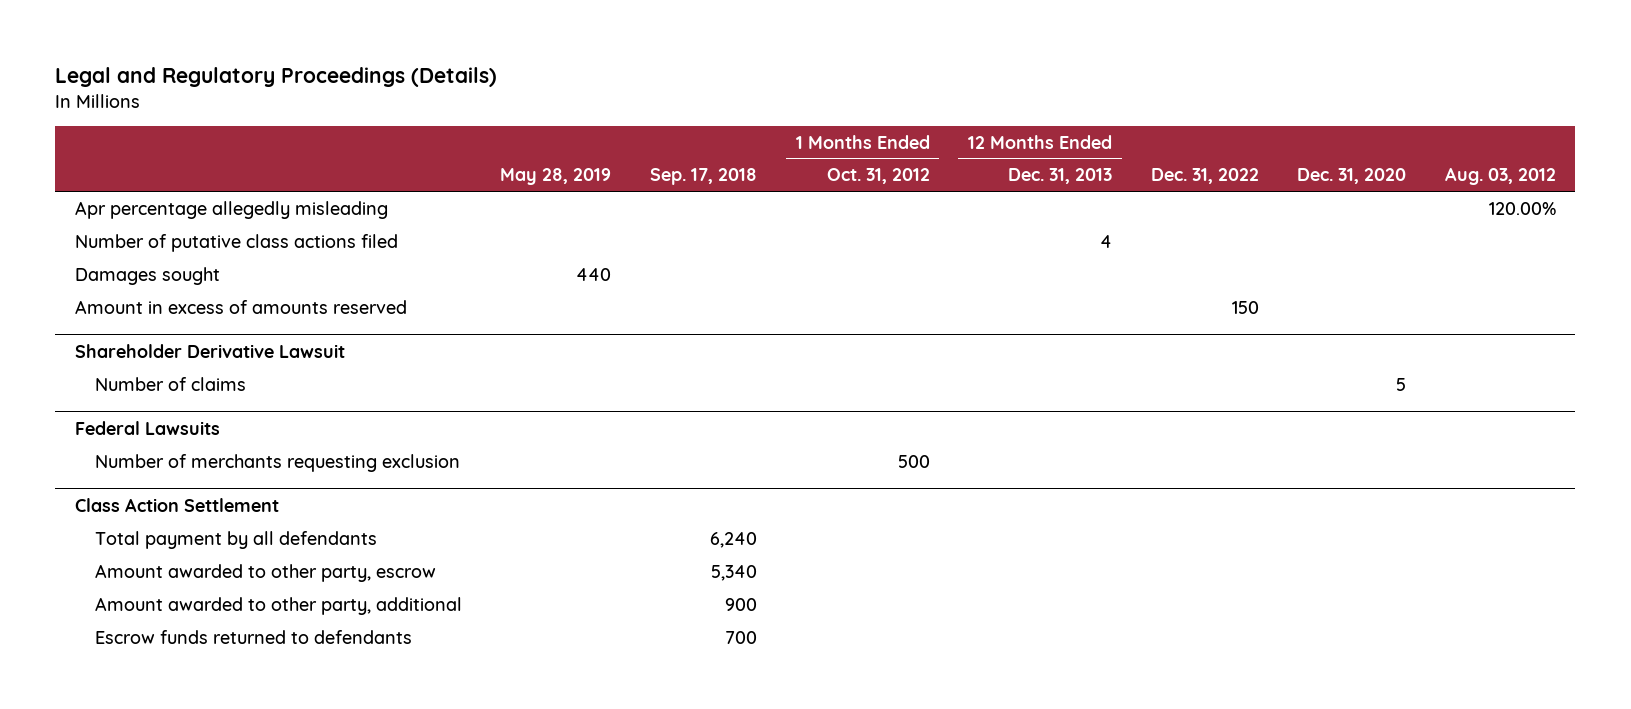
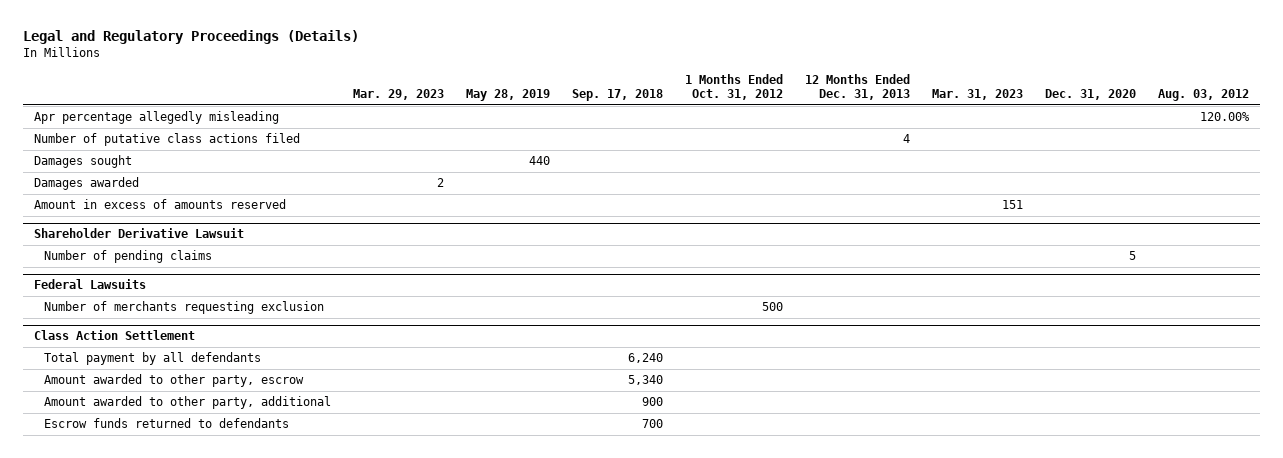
[1150,168,1259,185] Dec. 31, 2022 -> none
none -> [353,89,445,101] Mar. 29, 2023
none -> [931,89,1023,101] Mar. 31, 2023
none -> [34,177,140,191] Damages awarded
[94,376,246,391] Number of claims -> [44,250,213,264] Number of pending claims

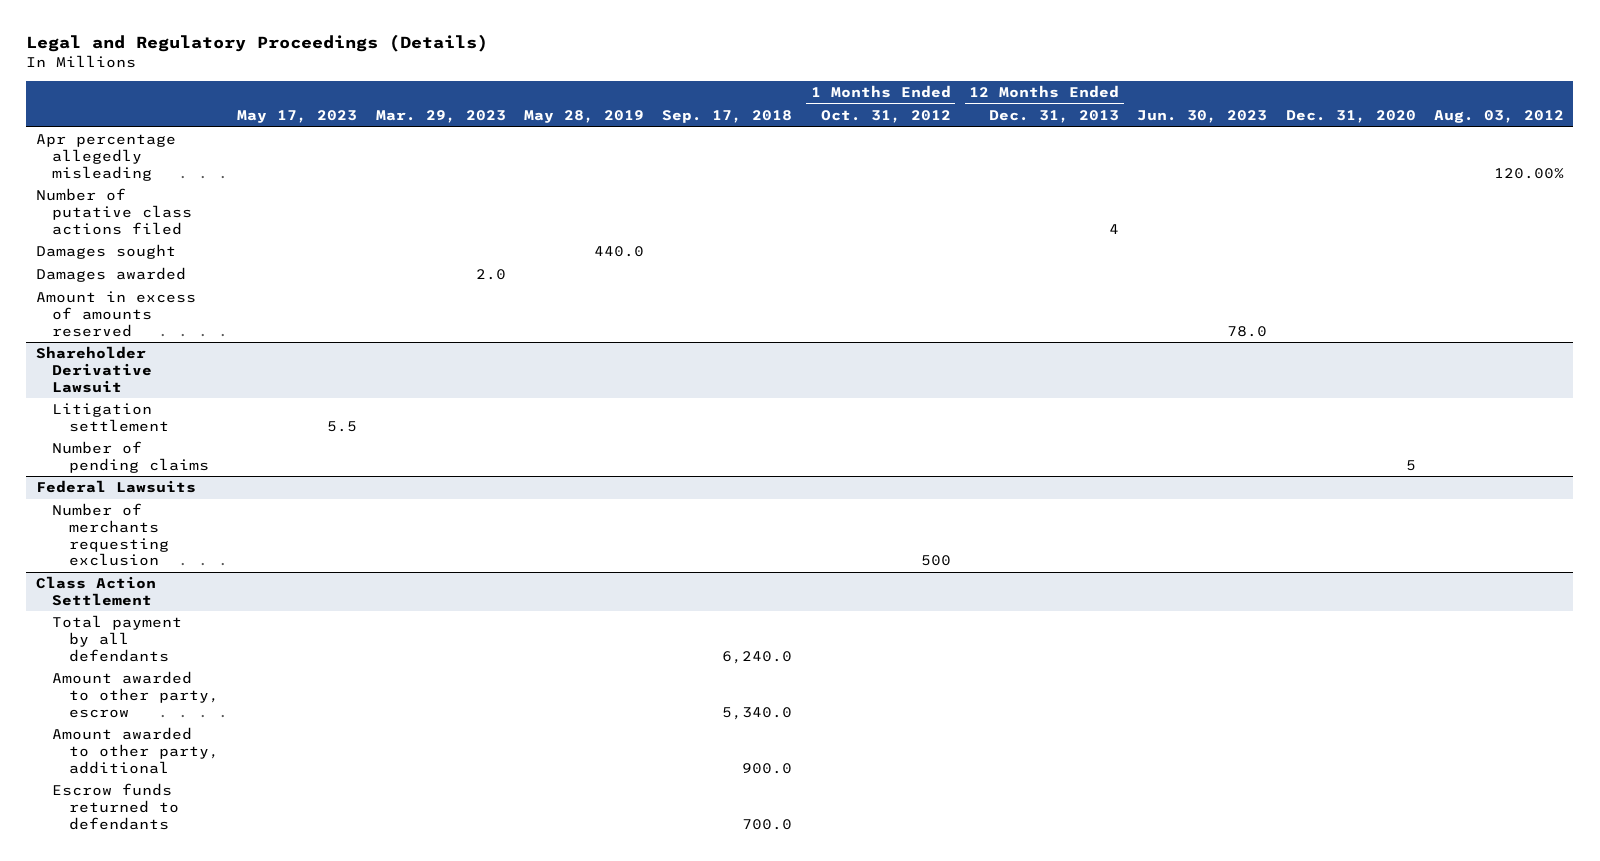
[931,89,1023,101] Mar. 31, 2023 -> none
none -> [237,110,358,124] May 17, 2023
none -> [1137,110,1268,124] Jun. 30, 2023
[529,156,551,166] 440 -> [594,246,645,258] 440.0
[437,178,445,188] 2 -> [475,269,506,281] 2.0
none -> [52,403,169,432] Litigation settlement
[627,353,663,364] 6,240 -> [722,650,793,664] 6,240.0
[627,375,663,386] 5,340 -> [722,706,793,720] 5,340.0
[641,397,663,407] 900 -> [742,762,793,774] 900.0
[641,419,663,429] 700 -> [742,818,793,830] 700.0

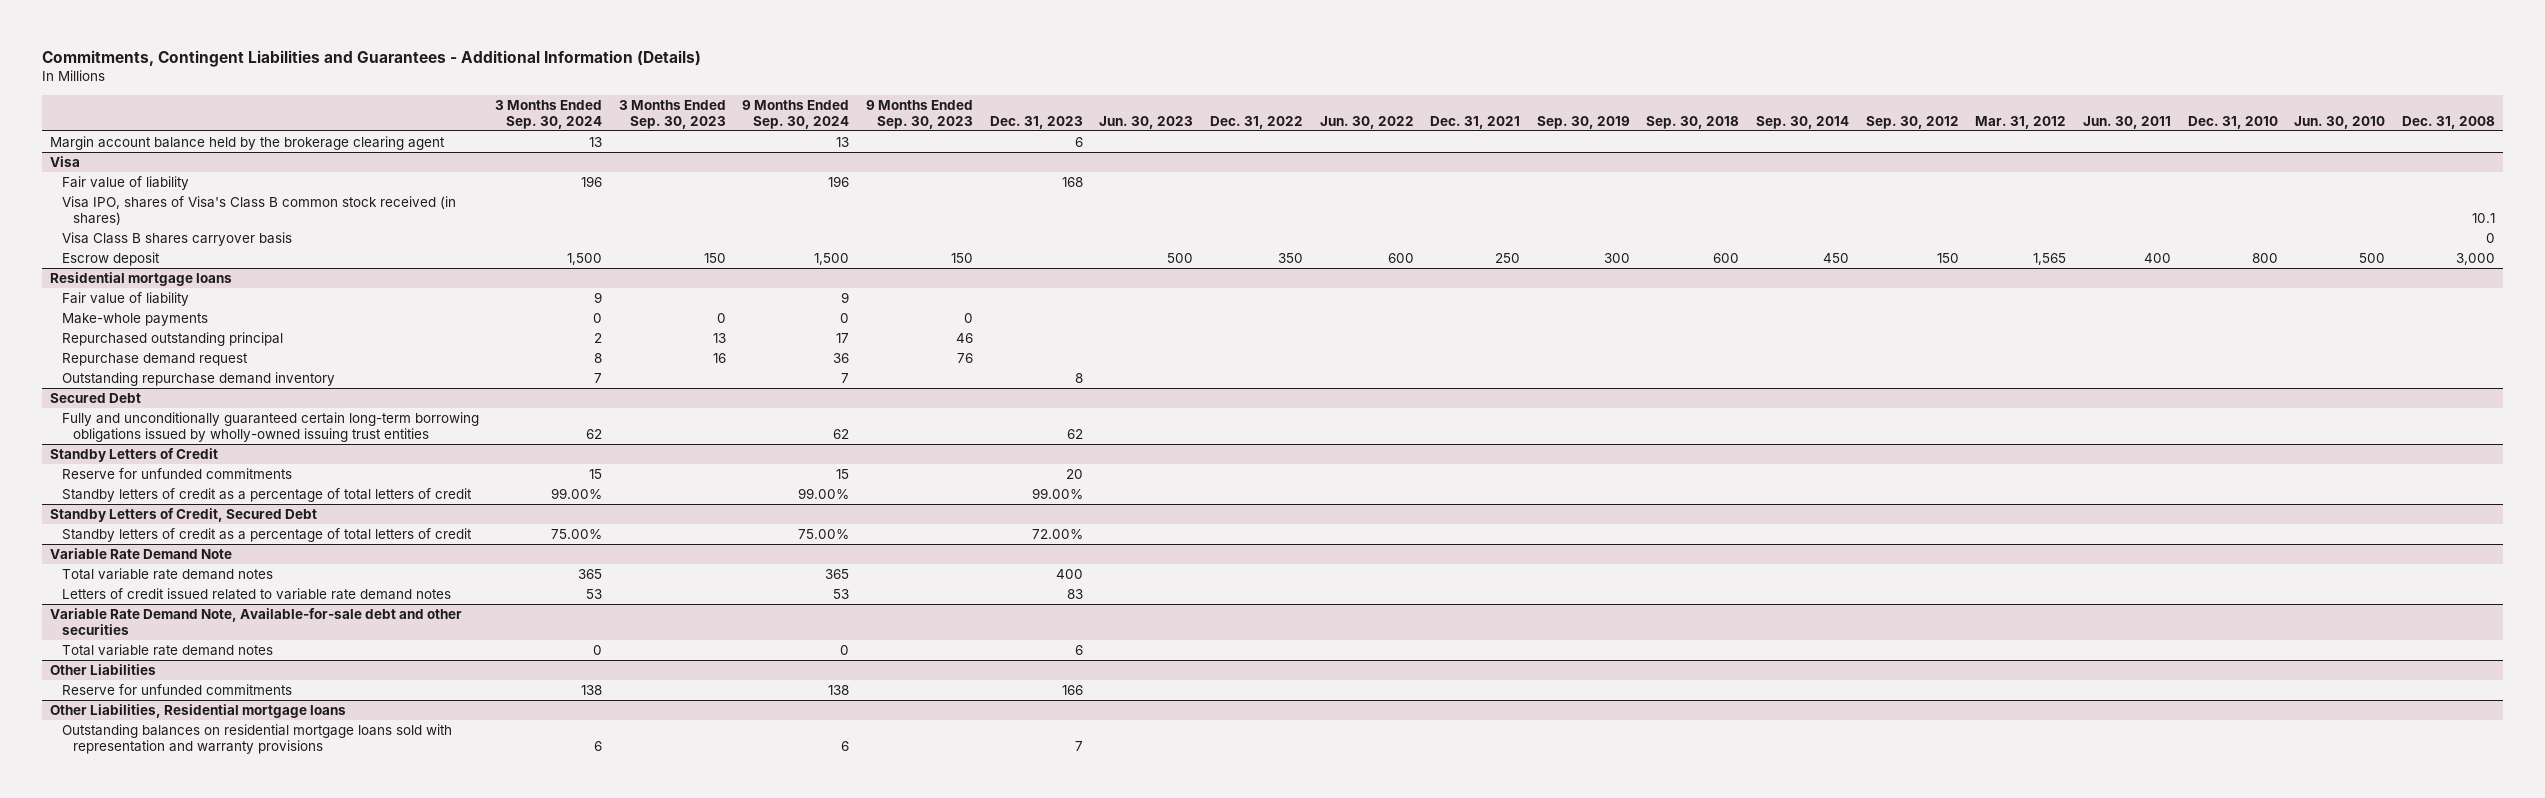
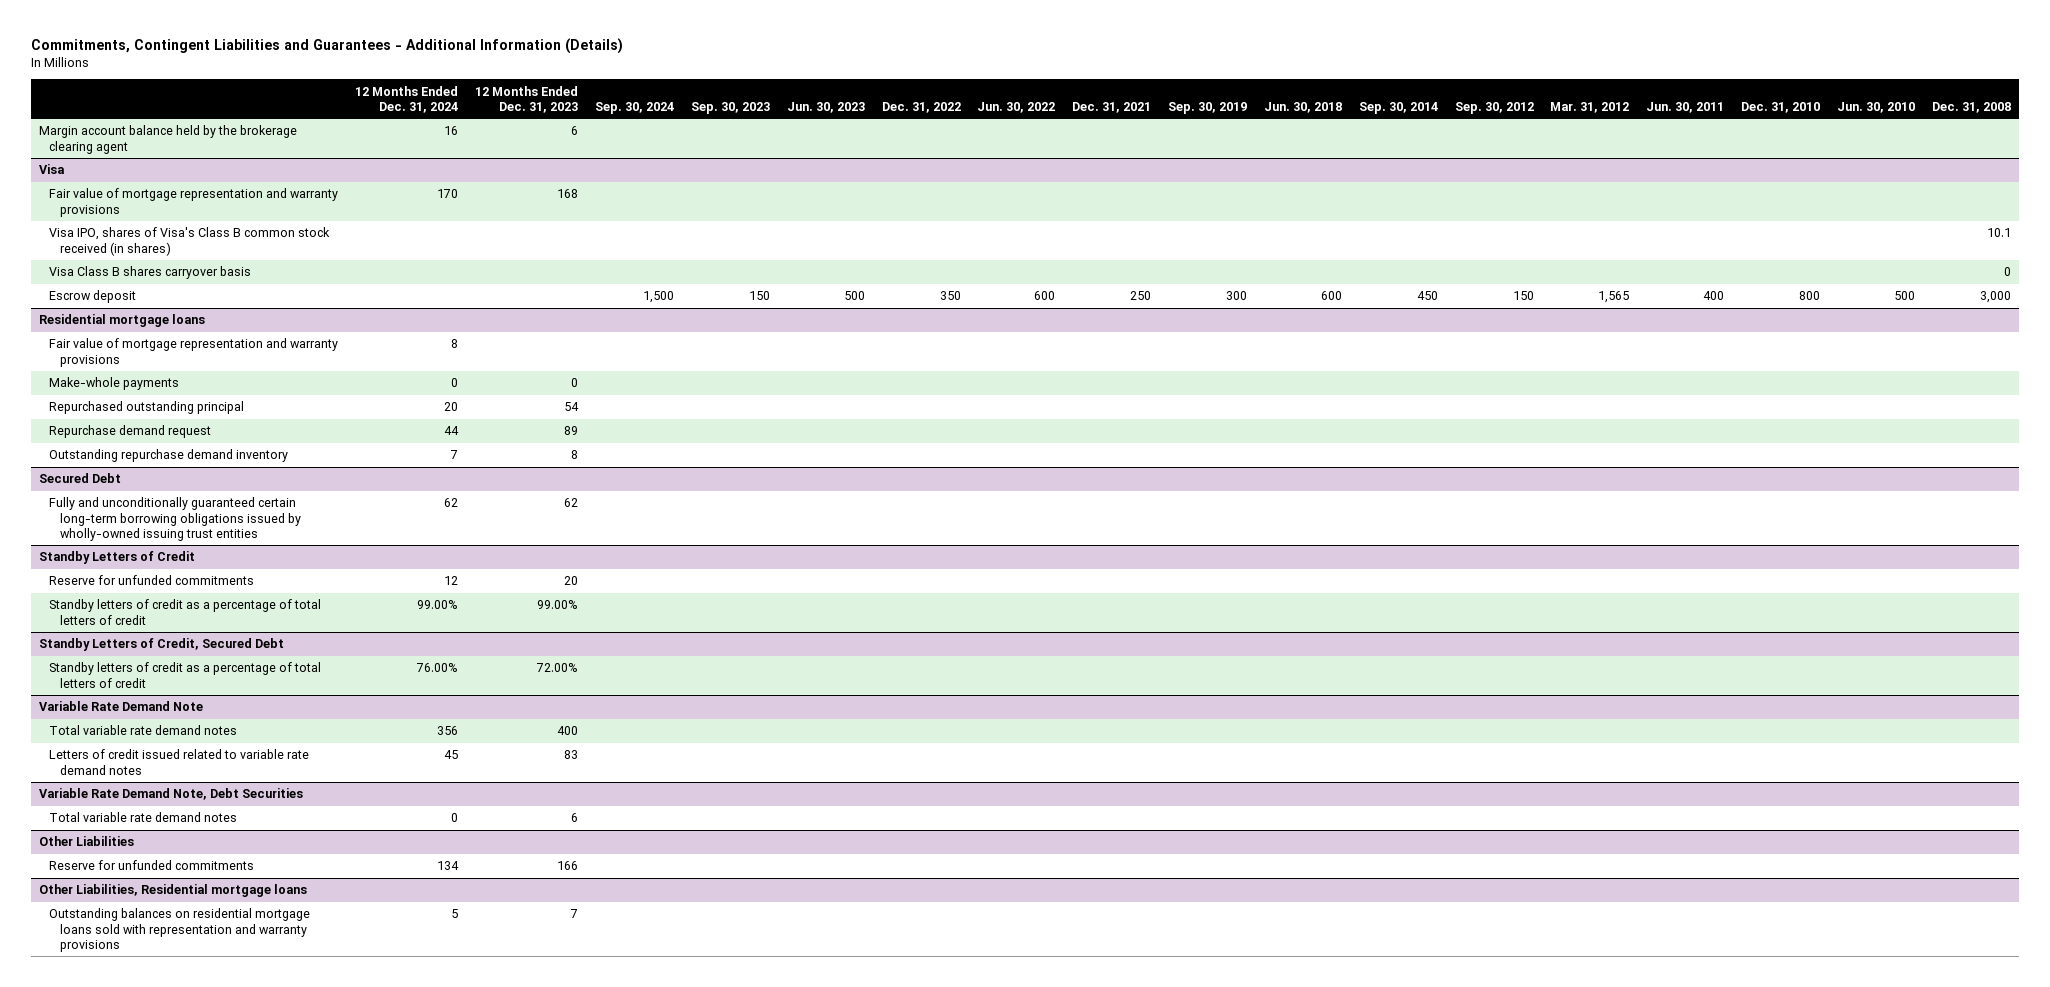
[495,99,603,129] 3 Months Ended Sep. 30, 2024 -> none
[618,99,726,129] 3 Months Ended Sep. 30, 2023 -> none
[742,99,850,129] 9 Months Ended Sep. 30, 2024 -> none
[866,99,974,129] 9 Months Ended Sep. 30, 2023 -> none
[989,115,1083,129] Dec. 31, 2023 -> none
[1646,115,1740,129] Sep. 30, 2018 -> none
none -> [355,85,459,113] 12 Months Ended Dec. 31, 2024
none -> [475,85,579,113] 12 Months Ended Dec. 31, 2023
none -> [595,101,675,114] Sep. 30, 2024
none -> [690,101,770,114] Sep. 30, 2023
none -> [1263,101,1342,113] Jun. 30, 2018
[61,175,189,190] Fair value of liability -> [49,188,339,217] Fair value of mortgage representation and warranty provisions
[61,291,189,306] Fair value of liability -> [49,338,339,367] Fair value of mortgage representation and warranty provisions
[49,607,462,635] Variable Rate Demand Note, Available-for-sale debt and other securities -> [39,788,304,801] Variable Rate Demand Note, Debt Securities

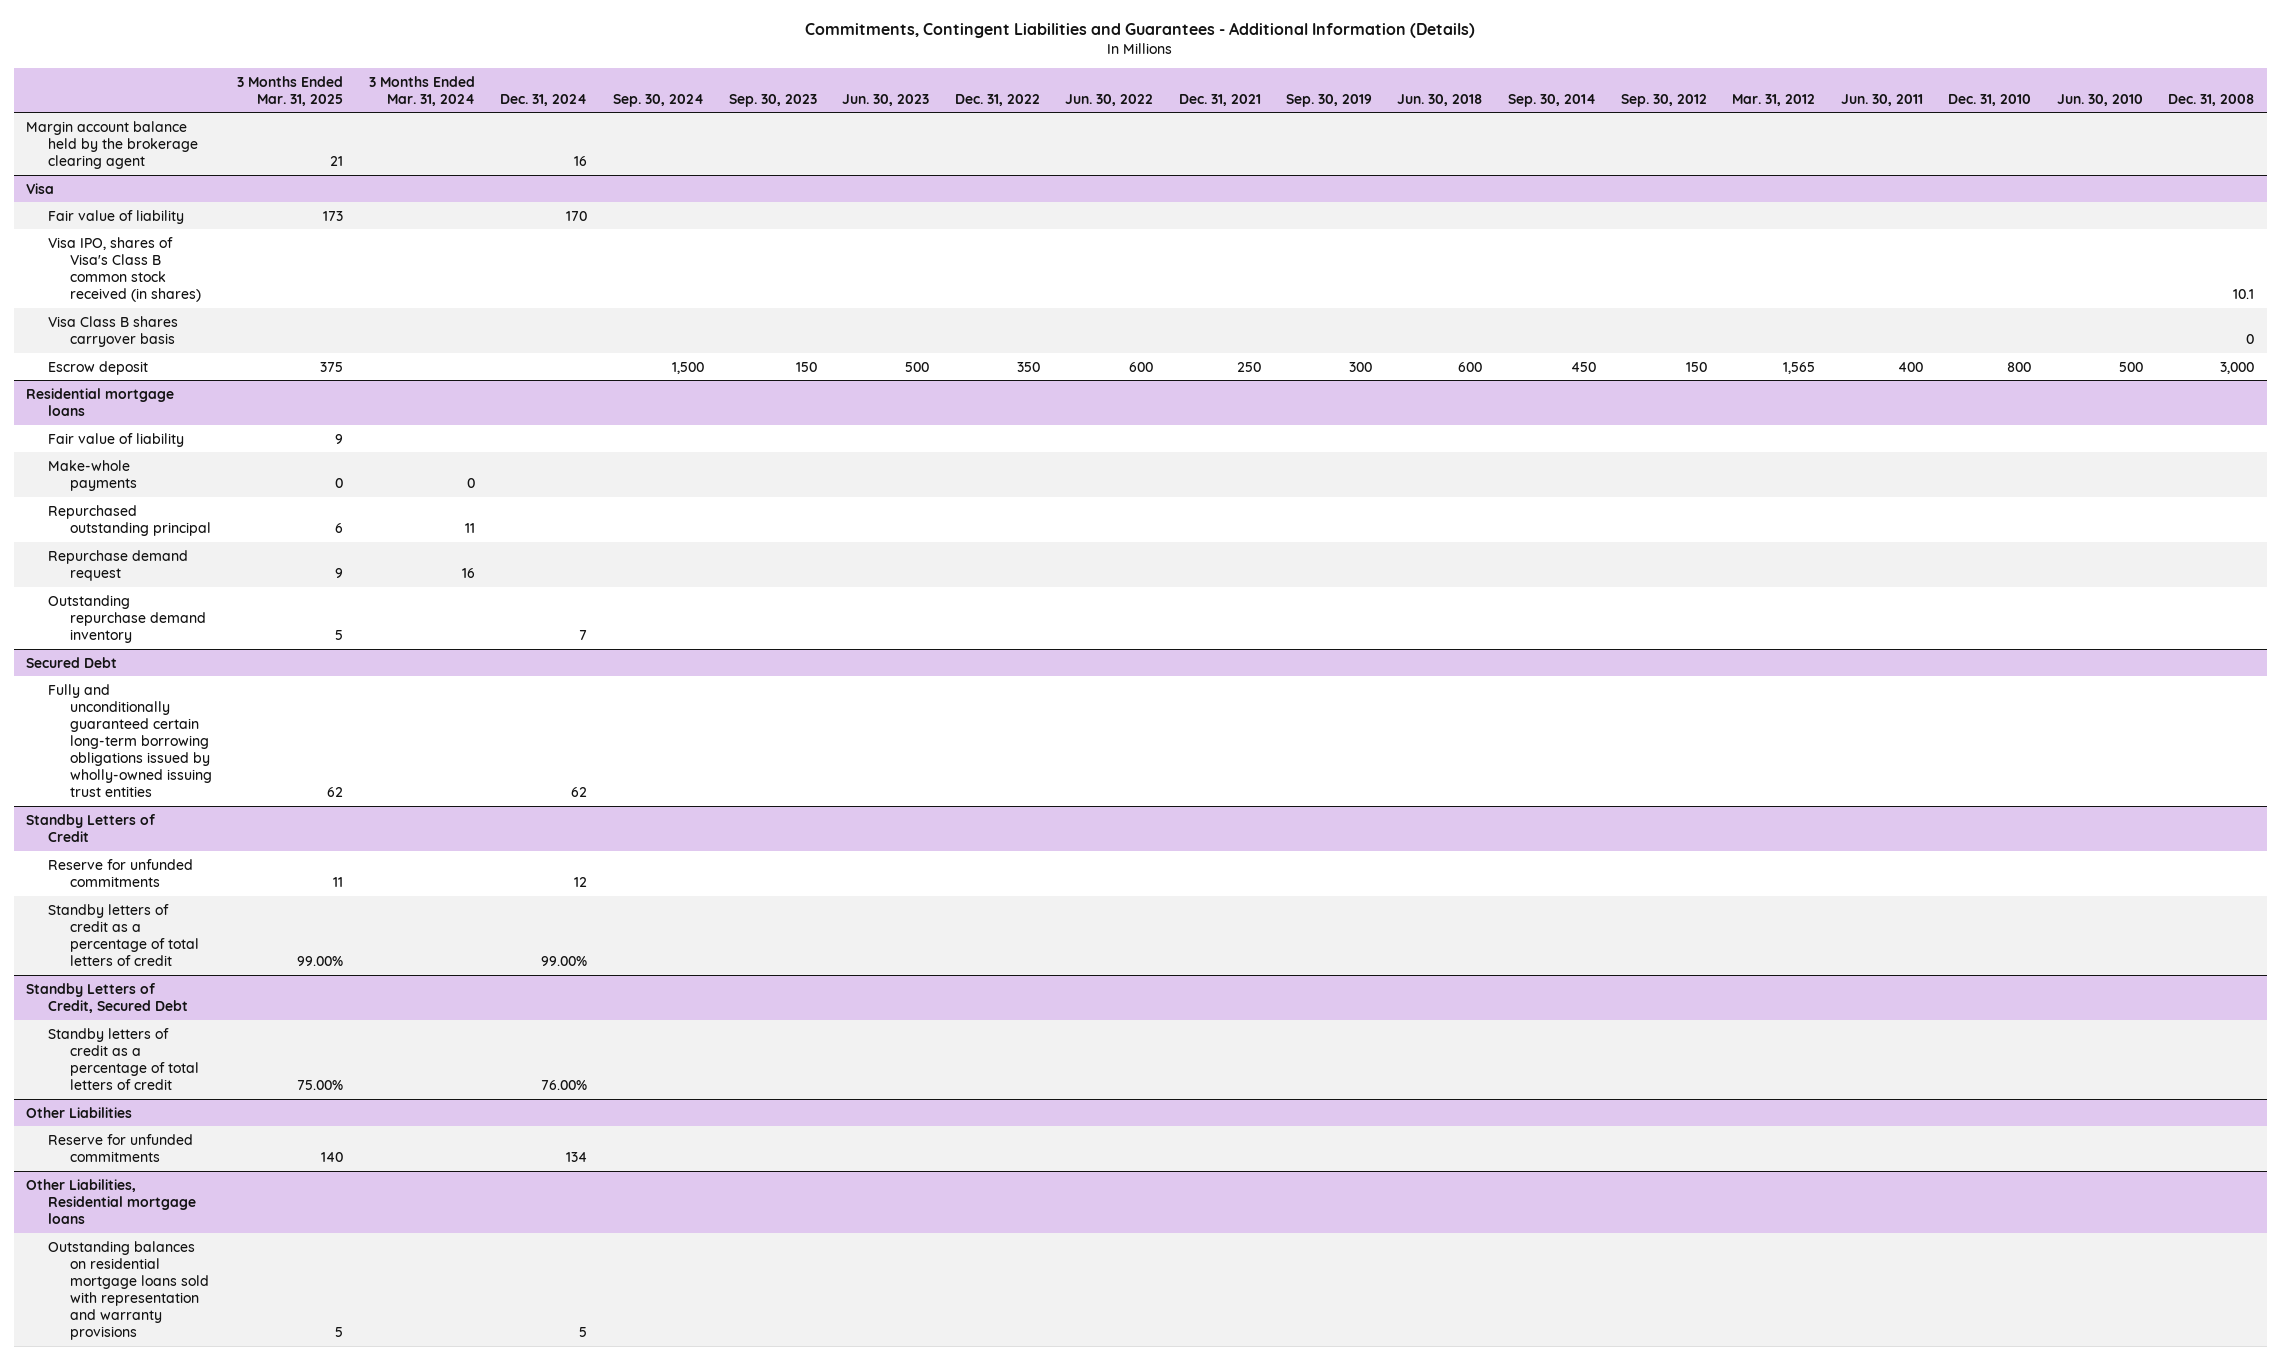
[355,85,459,113] 12 Months Ended Dec. 31, 2024 -> none
[475,85,579,113] 12 Months Ended Dec. 31, 2023 -> none
none -> [237,75,344,106] 3 Months Ended Mar. 31, 2025
none -> [368,75,475,106] 3 Months Ended Mar. 31, 2024
none -> [500,93,588,106] Dec. 31, 2024
[49,188,339,217] Fair value of mortgage representation and warranty provisions -> [48,209,185,224] Fair value of liability
[49,338,339,367] Fair value of mortgage representation and warranty provisions -> [48,432,185,447] Fair value of liability
[39,701,204,712] Variable Rate Demand Note -> none
[49,725,238,736] Total variable rate demand notes -> none
[49,749,310,775] Letters of credit issued related to variable rate demand notes -> none
[39,788,304,801] Variable Rate Demand Note, Debt Securities -> none
[49,812,238,823] Total variable rate demand notes -> none

